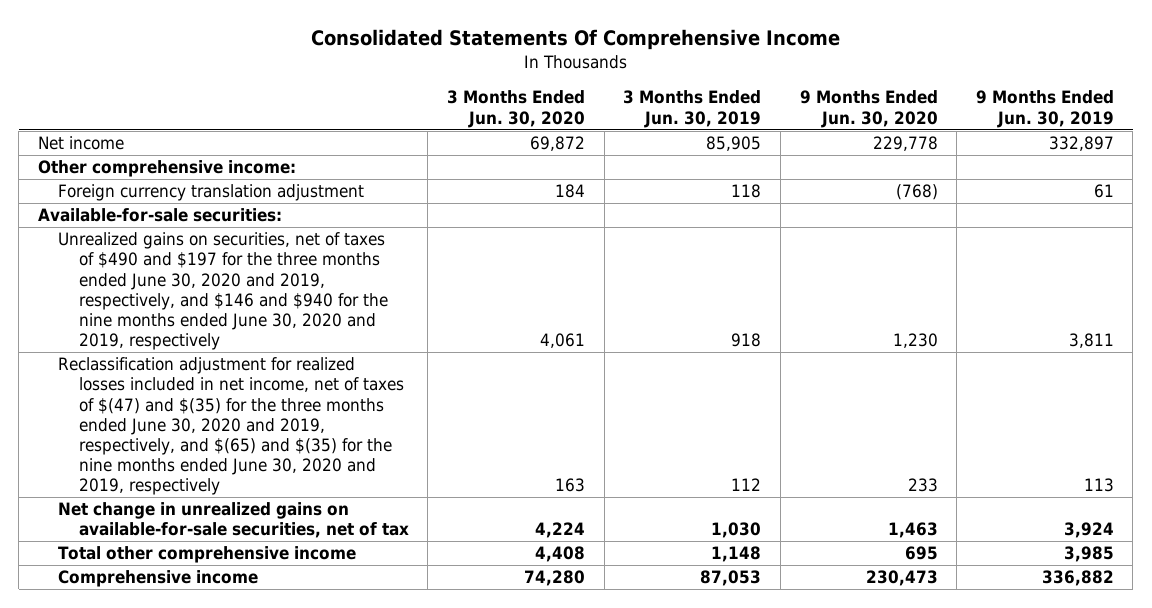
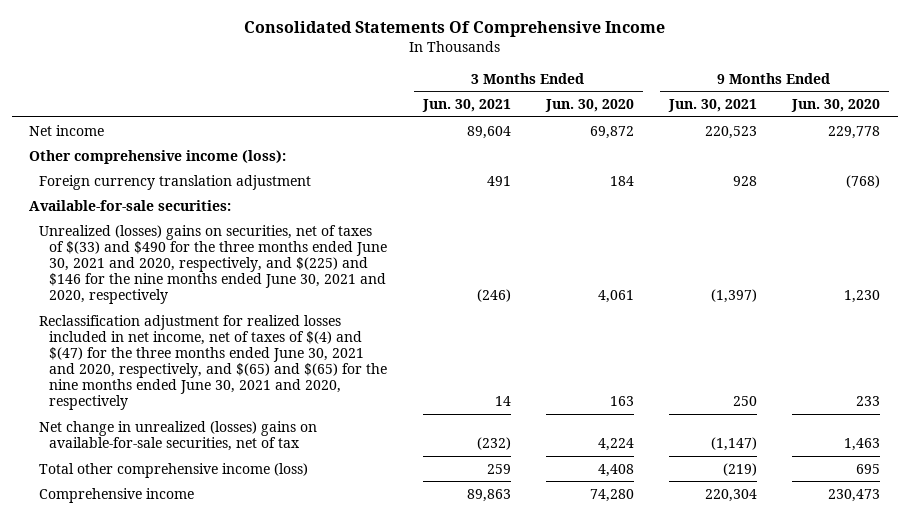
[623,90,762,128] 3 Months Ended Jun. 30, 2019 -> none
[975,90,1114,128] 9 Months Ended Jun. 30, 2019 -> none
none -> [421,99,511,113] Jun. 30, 2021
none -> [667,99,757,113] Jun. 30, 2021
[38,160,297,178] Other comprehensive income: -> [29,149,287,164] Other comprehensive income (loss):
[58,232,388,350] Unrealized gains on securities, net of taxes of $490 and $197 for the three months ended June 30, 2020 and 2019, respectively, and $146 and $940 for the nine months ended June 30, 2020 and 2019, respectively -> [39,224,388,305] Unrealized (losses) gains on securities, net of taxes of $(33) and $490 for the three months ended June 30, 2021 and 2020, respectively, and $(225) and $146 for the nine months ended June 30, 2021 and 2020, respectively
[58,357,404,496] Reclassification adjustment for realized losses included in net income, net of taxes of $(47) and $(35) for the three months ended June 30, 2020 and 2019, respectively, and $(65) and $(35) for the nine months ended June 30, 2020 and 2019, respectively -> [39,314,388,411] Reclassification adjustment for realized losses included in net income, net of taxes of $(4) and $(47) for the three months ended June 30, 2021 and 2020, respectively, and $(65) and $(65) for the nine months ended June 30, 2021 and 2020, respectively
[58,502,409,539] Net change in unrealized gains on available-for-sale securities, net of tax -> [39,420,318,451] Net change in unrealized (losses) gains on available-for-sale securities, net of tax
[58,546,357,564] Total other comprehensive income -> [39,462,309,478] Total other comprehensive income (loss)

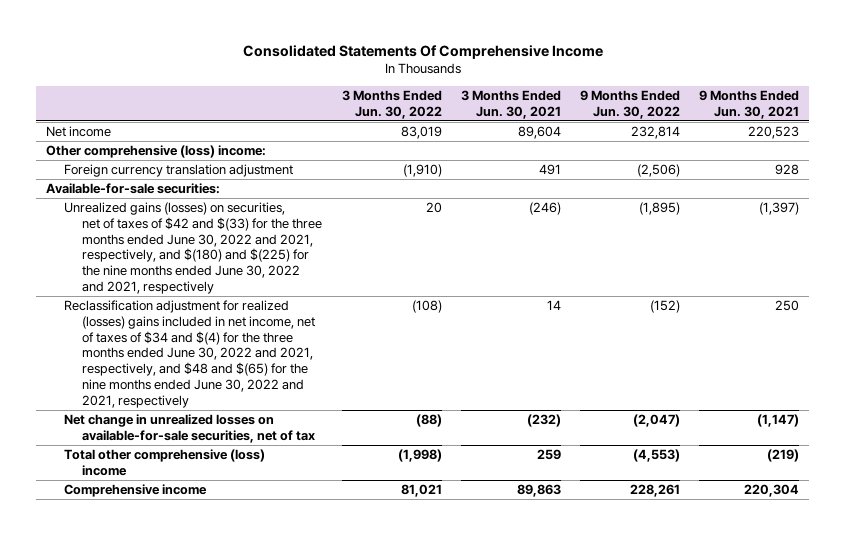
[544,99,634,113] Jun. 30, 2020 -> none
[791,99,881,113] Jun. 30, 2020 -> none
none -> [341,90,442,119] 3 Months Ended Jun. 30, 2022
none -> [580,90,681,119] 9 Months Ended Jun. 30, 2022
[29,149,287,164] Other comprehensive income (loss): -> [45,145,266,159] Other comprehensive (loss) income:
[39,224,388,305] Unrealized (losses) gains on securities, net of taxes of $(33) and $490 for the three months ended June 30, 2021 and 2020, respectively, and $(225) and $146 for the nine months ended June 30, 2021 and 2020, respectively -> [64,202,323,294] Unrealized gains (losses) on securities, net of taxes of $42 and $(33) for the three months ended June 30, 2022 and 2021, respectively, and $(180) and $(225) for the nine months ended June 30, 2022 and 2021, respectively
[39,314,388,411] Reclassification adjustment for realized losses included in net income, net of taxes of $(4) and $(47) for the three months ended June 30, 2021 and 2020, respectively, and $(65) and $(65) for the nine months ended June 30, 2021 and 2020, respectively -> [64,300,316,408] Reclassification adjustment for realized (losses) gains included in net income, net of taxes of $34 and $(4) for the three months ended June 30, 2022 and 2021, respectively, and $48 and $(65) for the nine months ended June 30, 2022 and 2021, respectively
[39,420,318,451] Net change in unrealized (losses) gains on available-for-sale securities, net of tax -> [64,414,316,443] Net change in unrealized losses on available-for-sale securities, net of tax
[39,462,309,478] Total other comprehensive income (loss) -> [64,449,266,476] Total other comprehensive (loss) income

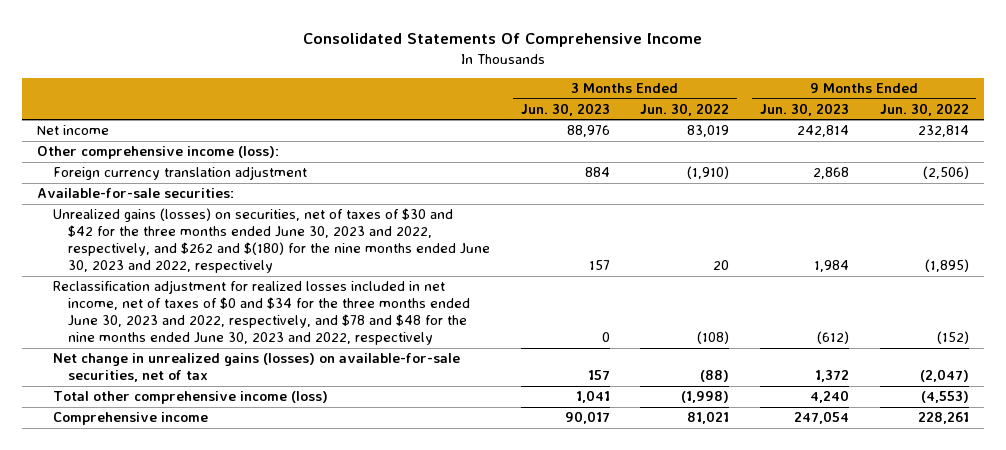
[460,90,561,119] 3 Months Ended Jun. 30, 2021 -> none
[699,90,800,119] 9 Months Ended Jun. 30, 2021 -> none
none -> [520,102,610,116] Jun. 30, 2023
none -> [759,102,849,116] Jun. 30, 2023
[45,145,266,159] Other comprehensive (loss) income: -> [37,146,280,160] Other comprehensive income (loss):
[64,202,323,294] Unrealized gains (losses) on securities, net of taxes of $42 and $(33) for the three months ended June 30, 2022 and 2021, respectively, and $(180) and $(225) for the nine months ended June 30, 2022 and 2021, respectively -> [52,208,491,274] Unrealized gains (losses) on securities, net of taxes of $30 and $42 for the three months ended June 30, 2023 and 2022, respectively, and $262 and $(180) for the nine months ended June 30, 2023 and 2022, respectively
[64,300,316,408] Reclassification adjustment for realized (losses) gains included in net income, net of taxes of $34 and $(4) for the three months ended June 30, 2022 and 2021, respectively, and $48 and $(65) for the nine months ended June 30, 2022 and 2021, respectively -> [52,280,471,346] Reclassification adjustment for realized losses included in net income, net of taxes of $0 and $34 for the three months ended June 30, 2023 and 2022, respectively, and $78 and $48 for the nine months ended June 30, 2023 and 2022, respectively
[64,414,316,443] Net change in unrealized losses on available-for-sale securities, net of tax -> [52,353,460,383] Net change in unrealized gains (losses) on available-for-sale securities, net of tax
[64,449,266,476] Total other comprehensive (loss) income -> [52,391,328,405] Total other comprehensive income (loss)

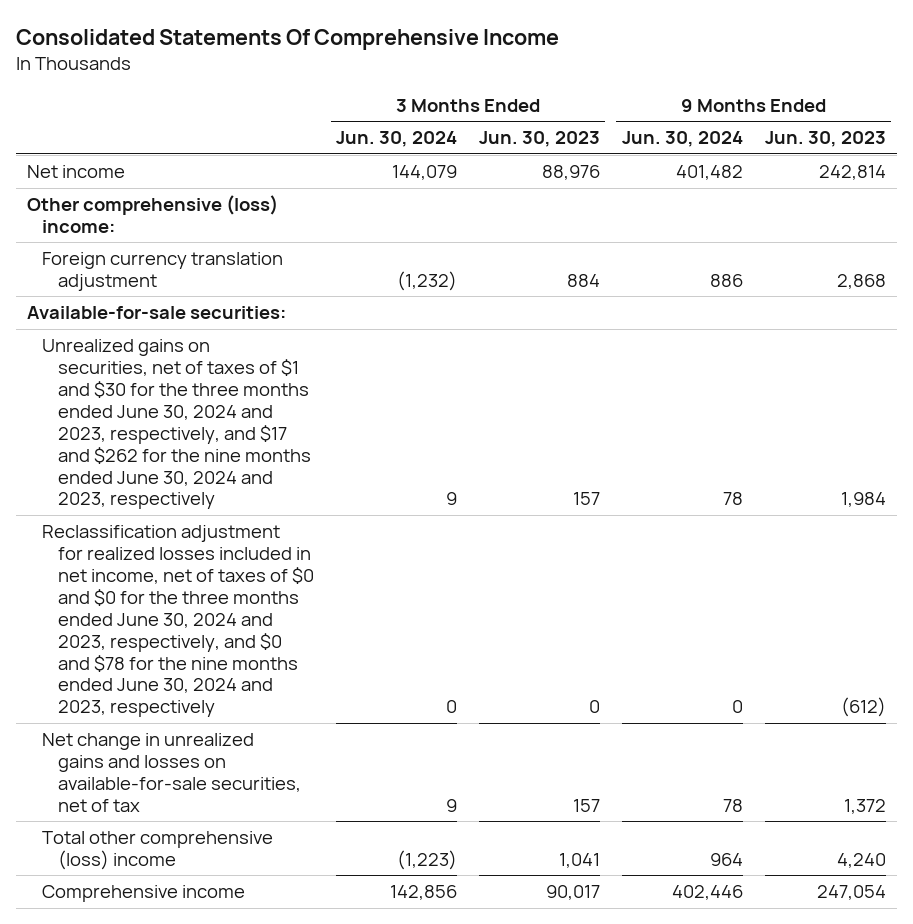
[640,102,730,116] Jun. 30, 2022 -> none
[879,102,969,116] Jun. 30, 2022 -> none
none -> [336,131,458,148] Jun. 30, 2024
none -> [621,131,743,148] Jun. 30, 2024
[37,146,280,160] Other comprehensive income (loss): -> [26,195,278,234] Other comprehensive (loss) income:
[52,208,491,274] Unrealized gains (losses) on securities, net of taxes of $30 and $42 for the three months ended June 30, 2023 and 2022, respectively, and $262 and $(180) for the nine months ended June 30, 2023 and 2022, respectively -> [42,339,312,510] Unrealized gains on securities, net of taxes of $1 and $30 for the three months ended June 30, 2024 and 2023, respectively, and $17 and $262 for the nine months ended June 30, 2024 and 2023, respectively
[52,280,471,346] Reclassification adjustment for realized losses included in net income, net of taxes of $0 and $34 for the three months ended June 30, 2023 and 2022, respectively, and $78 and $48 for the nine months ended June 30, 2023 and 2022, respectively -> [42,525,315,718] Reclassification adjustment for realized losses included in net income, net of taxes of $0 and $0 for the three months ended June 30, 2024 and 2023, respectively, and $0 and $78 for the nine months ended June 30, 2024 and 2023, respectively
[52,353,460,383] Net change in unrealized gains (losses) on available-for-sale securities, net of tax -> [42,733,302,812] Net change in unrealized gains and losses on available-for-sale securities, net of tax
[52,391,328,405] Total other comprehensive income (loss) -> [42,831,274,871] Total other comprehensive (loss) income

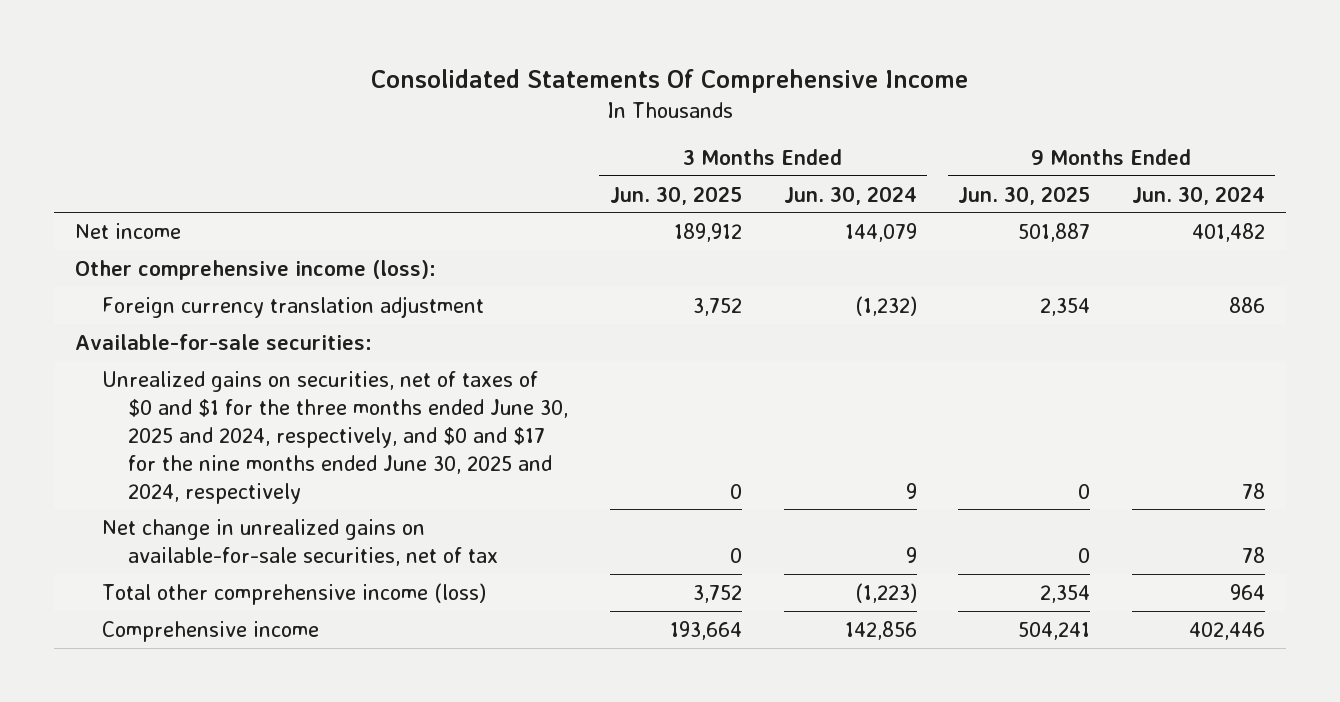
[479,131,601,148] Jun. 30, 2023 -> none
[764,131,886,148] Jun. 30, 2023 -> none
none -> [609,185,742,205] Jun. 30, 2025
none -> [958,185,1091,205] Jun. 30, 2025
[26,195,278,234] Other comprehensive (loss) income: -> [75,259,437,280] Other comprehensive income (loss):
[42,525,315,718] Reclassification adjustment for realized losses included in net income, net of taxes of $0 and $0 for the three months ended June 30, 2024 and 2023, respectively, and $0 and $78 for the nine months ended June 30, 2024 and 2023, respectively -> none
[42,339,312,510] Unrealized gains on securities, net of taxes of $1 and $30 for the three months ended June 30, 2024 and 2023, respectively, and $17 and $262 for the nine months ended June 30, 2024 and 2023, respectively -> [101,370,569,504] Unrealized gains on securities, net of taxes of $0 and $1 for the three months ended June 30, 2025 and 2024, respectively, and $0 and $17 for the nine months ended June 30, 2025 and 2024, respectively
[42,733,302,812] Net change in unrealized gains and losses on available-for-sale securities, net of tax -> [101,518,499,566] Net change in unrealized gains on available-for-sale securities, net of tax
[42,831,274,871] Total other comprehensive (loss) income -> [101,582,486,605] Total other comprehensive income (loss)

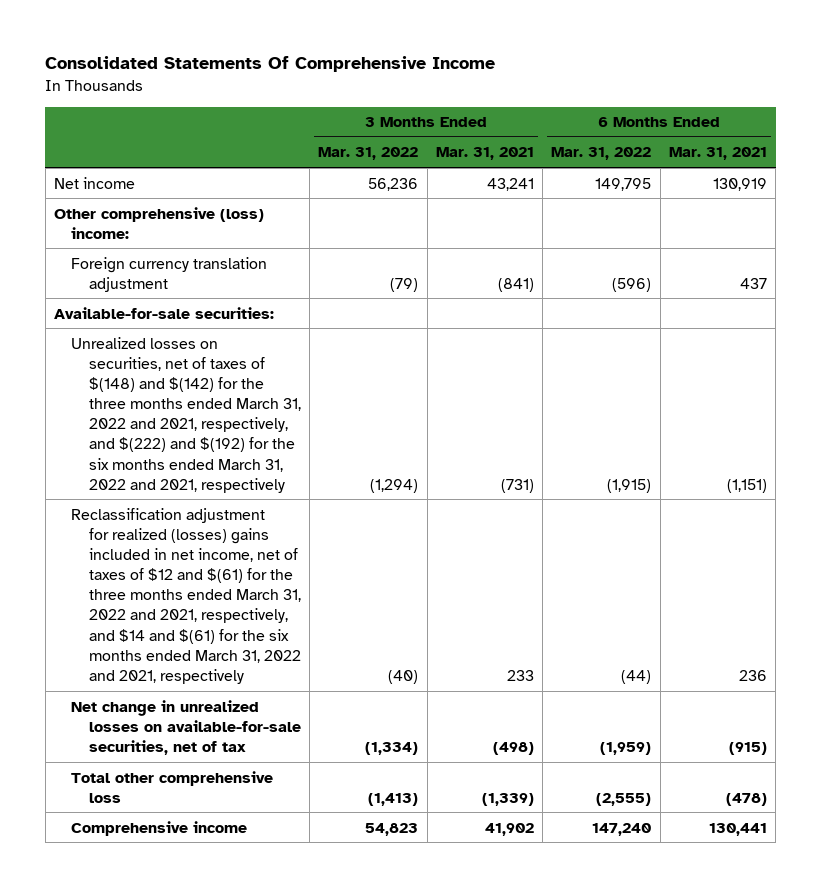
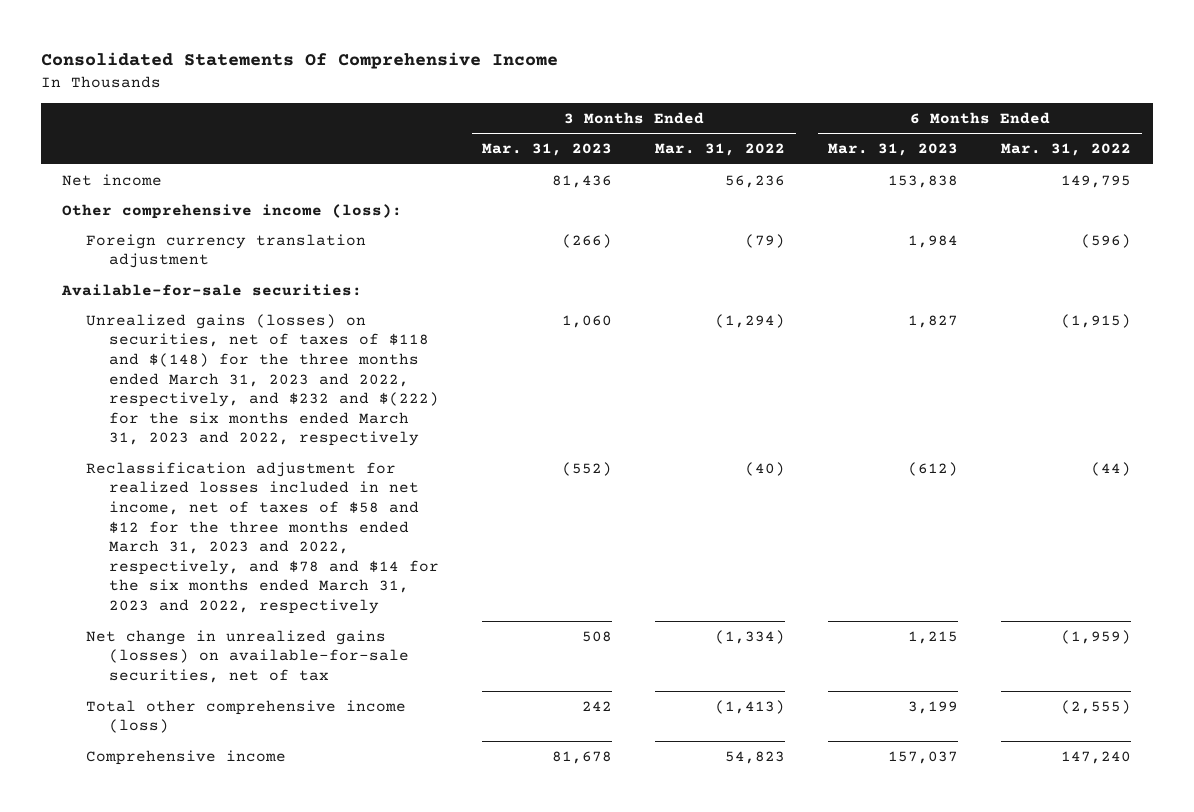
[435,147,534,161] Mar. 31, 2021 -> none
[668,147,767,161] Mar. 31, 2021 -> none
none -> [482,143,613,157] Mar. 31, 2023
none -> [828,143,959,157] Mar. 31, 2023
[53,206,264,239] Other comprehensive (loss) income: -> [62,203,403,219] Other comprehensive income (loss):
[71,336,301,493] Unrealized losses on securities, net of taxes of $(148) and $(142) for the three months ended March 31, 2022 and 2021, respectively, and $(222) and $(192) for the six months ended March 31, 2022 and 2021, respectively -> [85,313,440,447] Unrealized gains (losses) on securities, net of taxes of $118 and $(148) for the three months ended March 31, 2023 and 2022, respectively, and $232 and $(222) for the six months ended March 31, 2023 and 2022, respectively
[71,507,301,684] Reclassification adjustment for realized (losses) gains included in net income, net of taxes of $12 and $(61) for the three months ended March 31, 2022 and 2021, respectively, and $14 and $(61) for the six months ended March 31, 2022 and 2021, respectively -> [85,461,440,615] Reclassification adjustment for realized losses included in net income, net of taxes of $58 and $12 for the three months ended March 31, 2023 and 2022, respectively, and $78 and $14 for the six months ended March 31, 2023 and 2022, respectively
[71,699,301,755] Net change in unrealized losses on available-for-sale securities, net of tax -> [85,629,410,684] Net change in unrealized gains (losses) on available-for-sale securities, net of tax
[71,770,274,803] Total other comprehensive loss -> [85,699,406,734] Total other comprehensive income (loss)

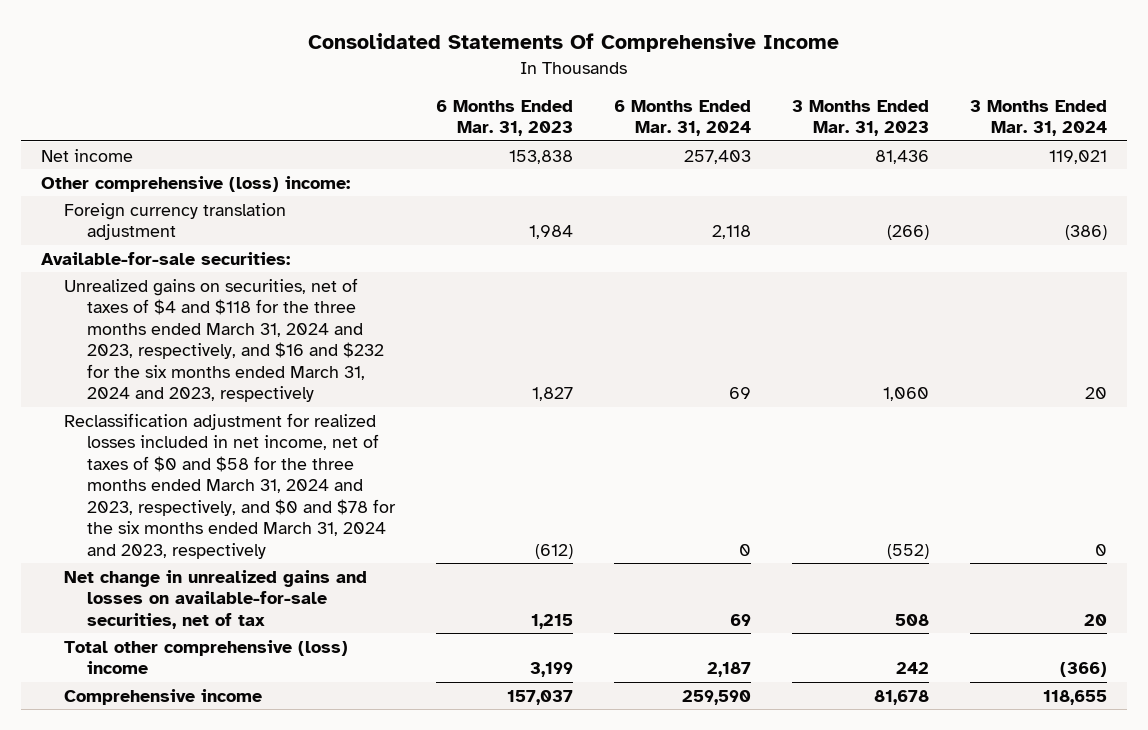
[655,143,786,157] Mar. 31, 2022 -> none
[1001,143,1132,157] Mar. 31, 2022 -> none
none -> [614,99,752,137] 6 Months Ended Mar. 31, 2024
none -> [969,99,1107,137] 3 Months Ended Mar. 31, 2024
[62,203,403,219] Other comprehensive income (loss): -> [41,175,351,192] Other comprehensive (loss) income:
[85,313,440,447] Unrealized gains (losses) on securities, net of taxes of $118 and $(148) for the three months ended March 31, 2023 and 2022, respectively, and $232 and $(222) for the six months ended March 31, 2023 and 2022, respectively -> [64,277,385,403] Unrealized gains on securities, net of taxes of $4 and $118 for the three months ended March 31, 2024 and 2023, respectively, and $16 and $232 for the six months ended March 31, 2024 and 2023, respectively
[85,461,440,615] Reclassification adjustment for realized losses included in net income, net of taxes of $58 and $12 for the three months ended March 31, 2023 and 2022, respectively, and $78 and $14 for the six months ended March 31, 2023 and 2022, respectively -> [64,412,397,559] Reclassification adjustment for realized losses included in net income, net of taxes of $0 and $58 for the three months ended March 31, 2024 and 2023, respectively, and $0 and $78 for the six months ended March 31, 2024 and 2023, respectively
[85,629,410,684] Net change in unrealized gains (losses) on available-for-sale securities, net of tax -> [64,569,368,629] Net change in unrealized gains and losses on available-for-sale securities, net of tax
[85,699,406,734] Total other comprehensive income (loss) -> [64,639,349,675] Total other comprehensive (loss) income

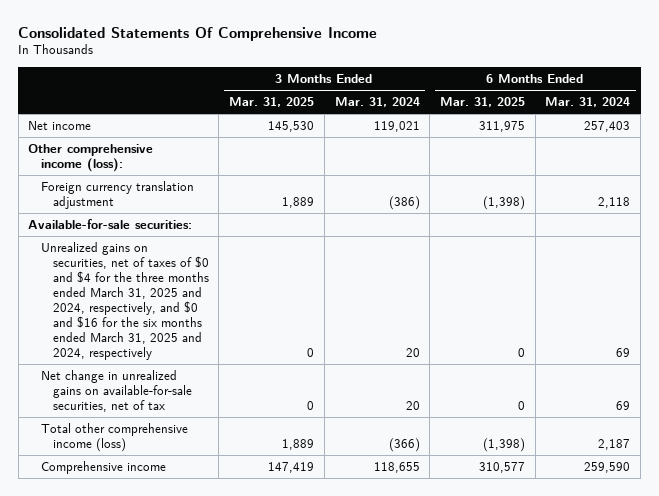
[436,99,574,137] 6 Months Ended Mar. 31, 2023 -> none
[792,99,930,137] 3 Months Ended Mar. 31, 2023 -> none
none -> [229,97,315,108] Mar. 31, 2025
none -> [440,97,526,108] Mar. 31, 2025
[41,175,351,192] Other comprehensive (loss) income: -> [28,143,154,172] Other comprehensive income (loss):
[64,412,397,559] Reclassification adjustment for realized losses included in net income, net of taxes of $0 and $58 for the three months ended March 31, 2024 and 2023, respectively, and $0 and $78 for the six months ended March 31, 2024 and 2023, respectively -> none
[64,277,385,403] Unrealized gains on securities, net of taxes of $4 and $118 for the three months ended March 31, 2024 and 2023, respectively, and $16 and $232 for the six months ended March 31, 2024 and 2023, respectively -> [40,241,209,361] Unrealized gains on securities, net of taxes of $0 and $4 for the three months ended March 31, 2025 and 2024, respectively, and $0 and $16 for the six months ended March 31, 2025 and 2024, respectively
[64,569,368,629] Net change in unrealized gains and losses on available-for-sale securities, net of tax -> [40,369,192,412] Net change in unrealized gains on available-for-sale securities, net of tax
[64,639,349,675] Total other comprehensive (loss) income -> [40,422,188,452] Total other comprehensive income (loss)

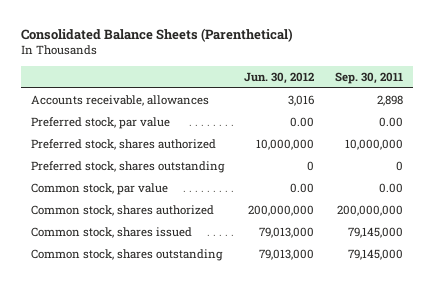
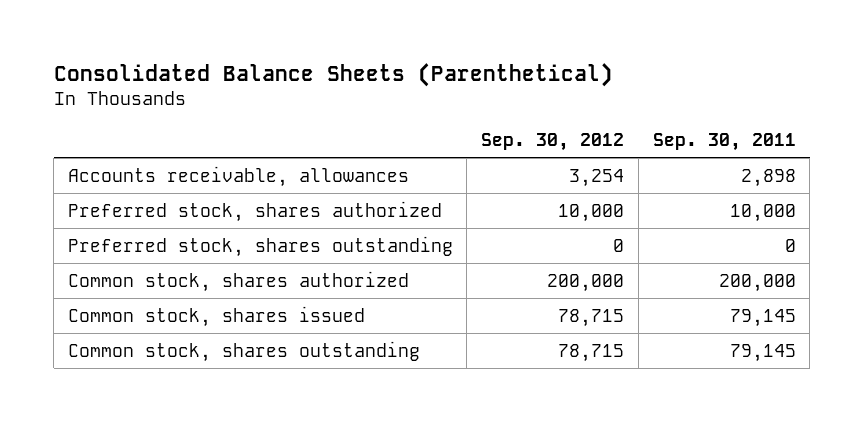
[244,71,315,84] Jun. 30, 2012 -> none
none -> [481,133,625,152] Sep. 30, 2012
[31,117,171,130] Preferred stock, par value -> none
[344,139,403,151] 10,000,000 -> [729,203,796,222] 10,000
[31,183,169,196] Common stock, par value -> none
[336,205,403,217] 200,000,000 -> [718,273,796,292] 200,000
[347,227,403,239] 79,145,000 -> [729,308,796,327] 79,145
[347,249,403,261] 79,145,000 -> [729,343,796,362] 79,145

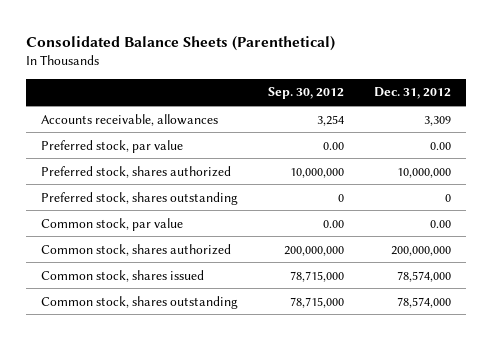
[652,133,796,152] Sep. 30, 2011 -> none
none -> [373,87,451,100] Dec. 31, 2012
none -> [40,139,183,153] Preferred stock, par value
[558,203,625,222] 10,000 -> [289,167,344,178] 10,000,000
none -> [40,217,183,231] Common stock, par value
[547,273,625,292] 200,000 -> [283,245,344,256] 200,000,000
[558,308,625,327] 78,715 -> [289,270,344,282] 78,715,000
[558,343,625,362] 78,715 -> [289,296,344,308] 78,715,000

